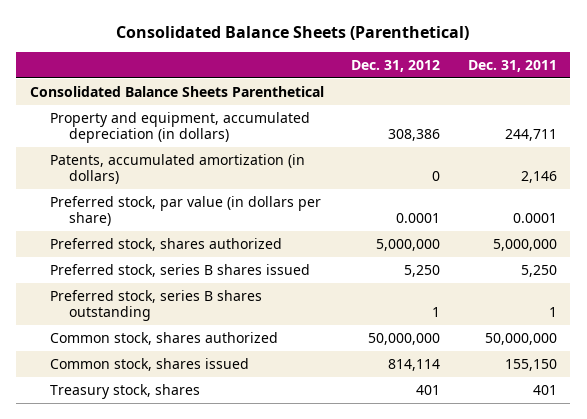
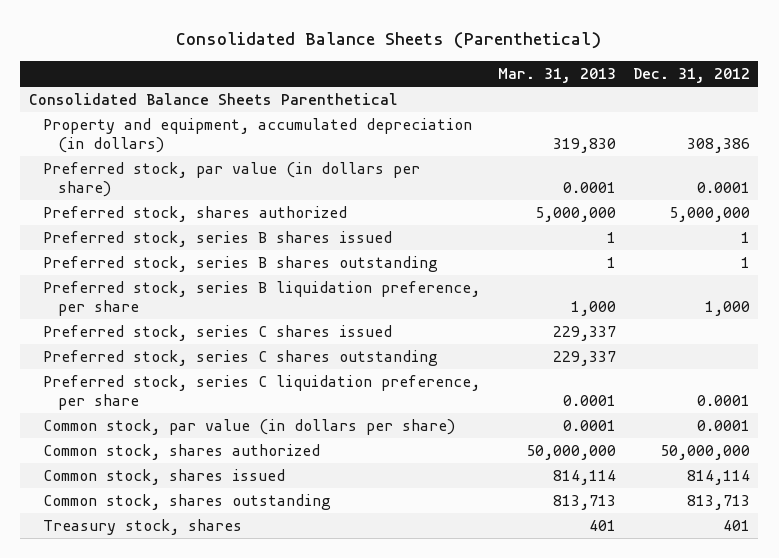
[467,59,557,72] Dec. 31, 2011 -> none
none -> [497,68,616,84] Mar. 31, 2013
[49,154,305,185] Patents, accumulated amortization (in dollars) -> none
[404,265,441,278] 5,250 -> [740,232,750,244] 1
none -> [43,281,481,316] Preferred stock, series B liquidation preference, per share
none -> [43,325,393,342] Preferred stock, series C shares issued
none -> [43,350,439,367] Preferred stock, series C shares outstanding
none -> [43,375,481,410] Preferred stock, series C liquidation preference, per share
none -> [43,419,456,436] Common stock, par value (in dollars per share)
none -> [43,494,332,511] Common stock, shares outstanding

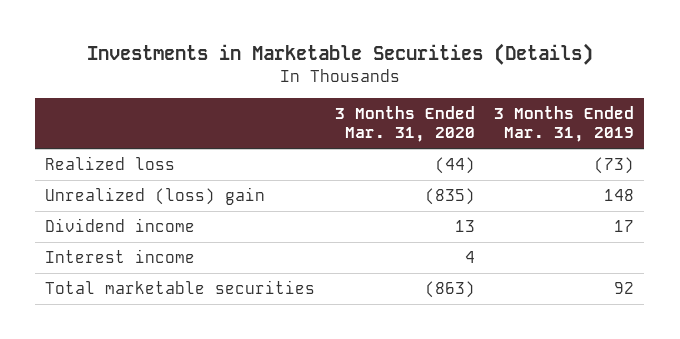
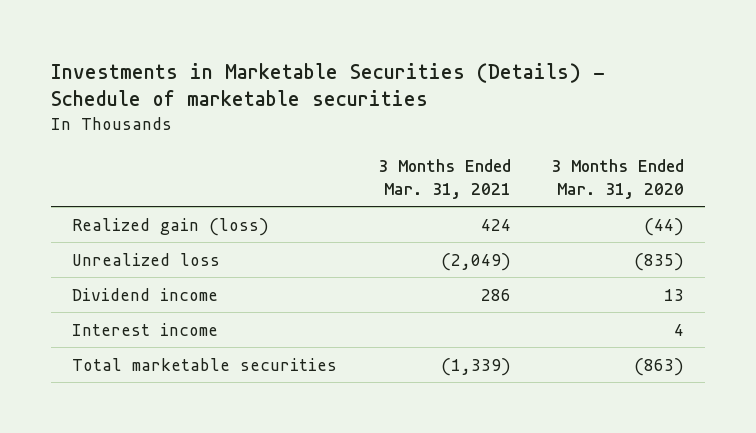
[86,43,593,66] Investments in Marketable Securities (Details) -> [51,62,606,107] Investments in Marketable Securities (Details) - Schedule of marketable securities
[494,105,635,142] 3 Months Ended Mar. 31, 2019 -> none
none -> [377,158,511,199] 3 Months Ended Mar. 31, 2021
[45,156,176,171] Realized loss -> [71,217,269,236] Realized gain (loss)
[45,187,266,206] Unrealized (loss) gain -> [71,252,220,266] Unrealized loss

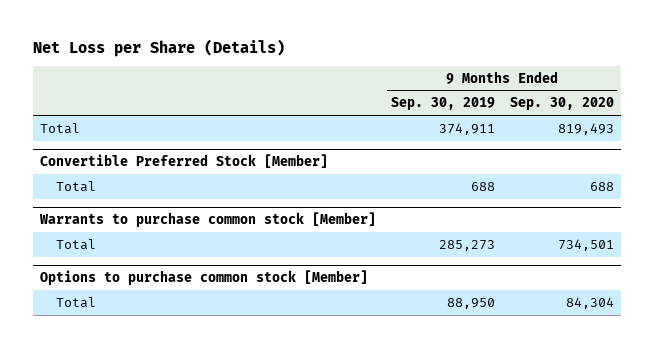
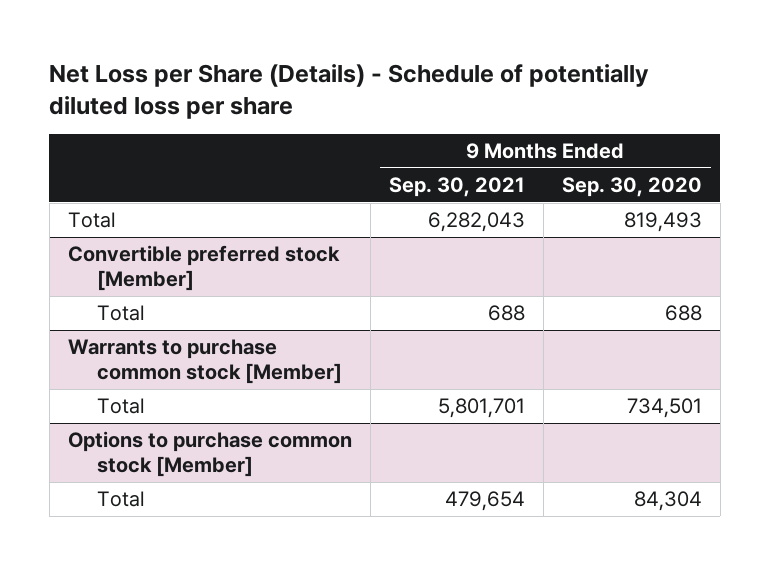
[33,39,286,58] Net Loss per Share (Details) -> [49,63,650,119] Net Loss per Share (Details) - Schedule of potentially diluted loss per share
[391,97,496,111] Sep. 30, 2019 -> none
none -> [388,177,525,198] Sep. 30, 2021
[40,154,329,169] Convertible Preferred Stock [Member] -> [67,245,340,292] Convertible preferred stock [Member]

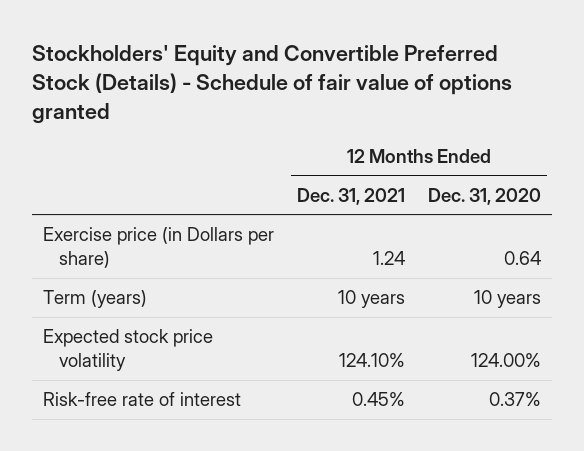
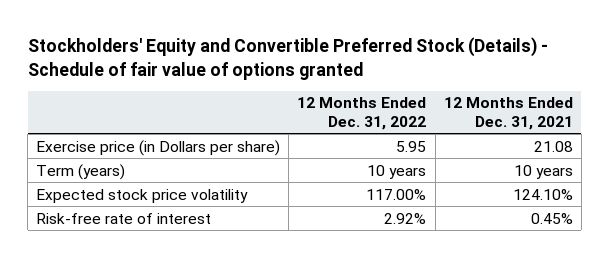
[427,187,541,205] Dec. 31, 2020 -> none
none -> [297,97,427,130] 12 Months Ended Dec. 31, 2022
[373,250,406,265] 1.24 -> [533,140,573,152] 21.08

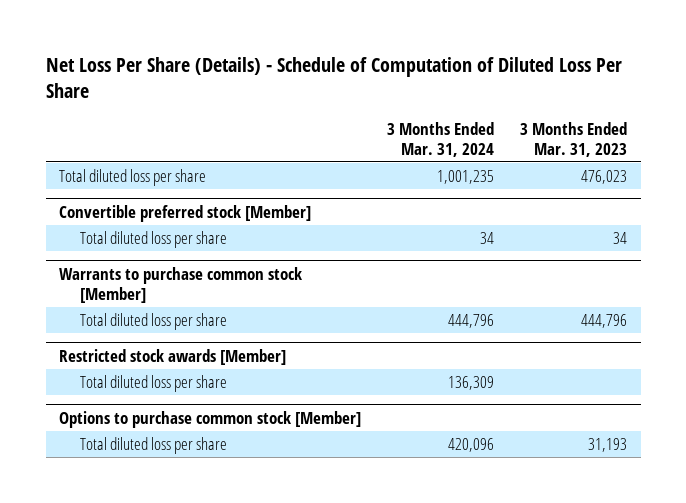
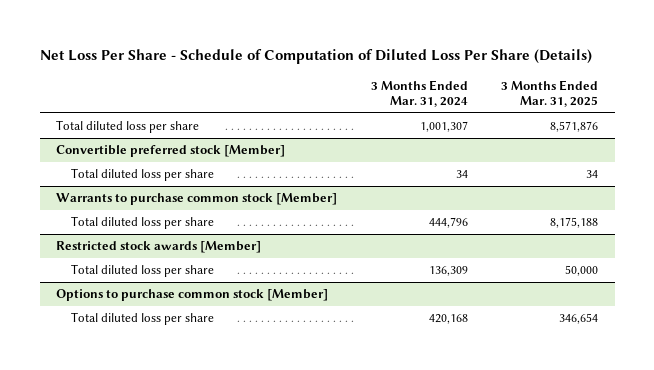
[45,57,622,99] Net Loss Per Share (Details) - Schedule of Computation of Diluted Loss Per Share -> [39,49,592,65] Net Loss Per Share - Schedule of Computation of Diluted Loss Per Share (Details)
[520,121,628,157] 3 Months Ended Mar. 31, 2023 -> none
none -> [500,79,598,108] 3 Months Ended Mar. 31, 2025
[437,170,495,185] 1,001,235 -> [419,121,468,133] 1,001,307
[448,438,495,453] 420,096 -> [428,314,468,325] 420,168

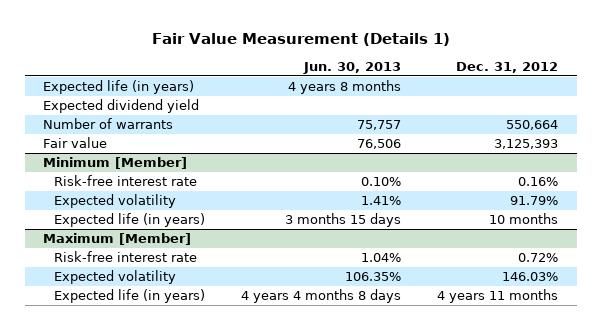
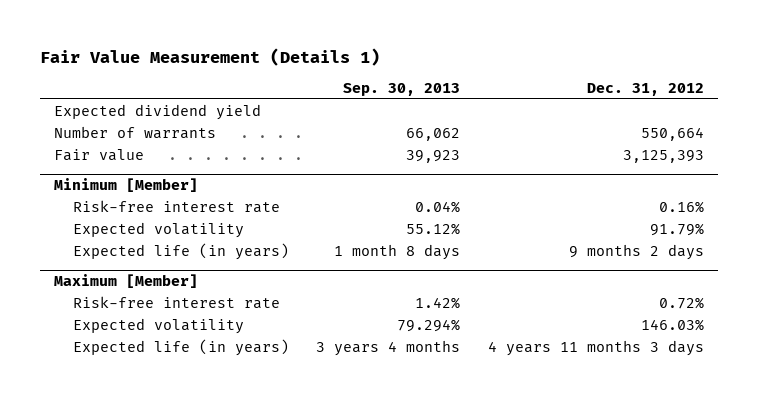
[302,61,401,74] Jun. 30, 2013 -> none
none -> [343,82,461,96] Sep. 30, 2013
[42,80,194,95] Expected life (in years) -> none
[489,213,559,225] 10 months -> [569,243,705,260] 9 months 2 days
[437,289,559,304] 4 years 11 months -> [488,339,705,356] 4 years 11 months 3 days

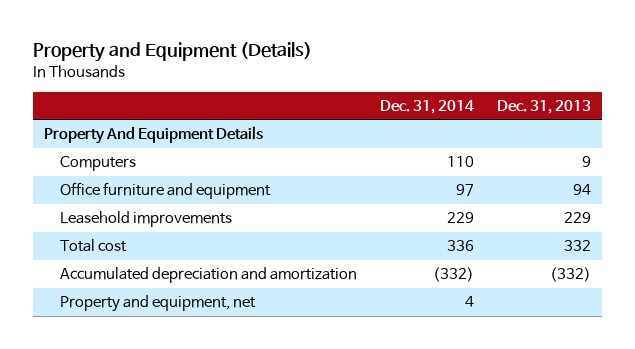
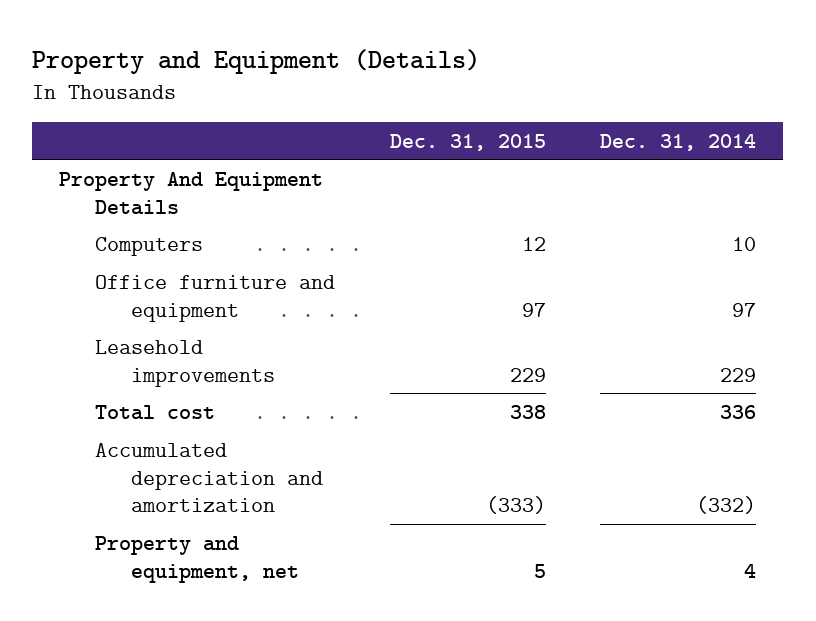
[496,100,591,115] Dec. 31, 2013 -> none
none -> [389,133,546,151] Dec. 31, 2015
[446,156,474,168] 110 -> [732,236,757,251] 10

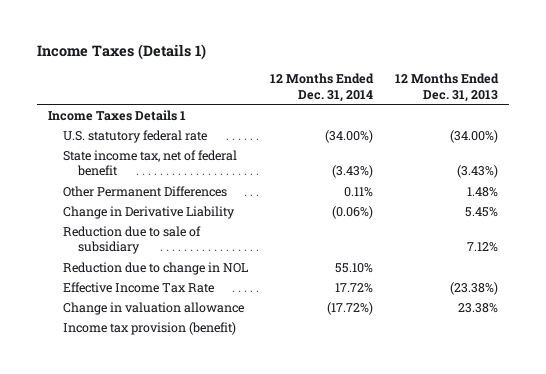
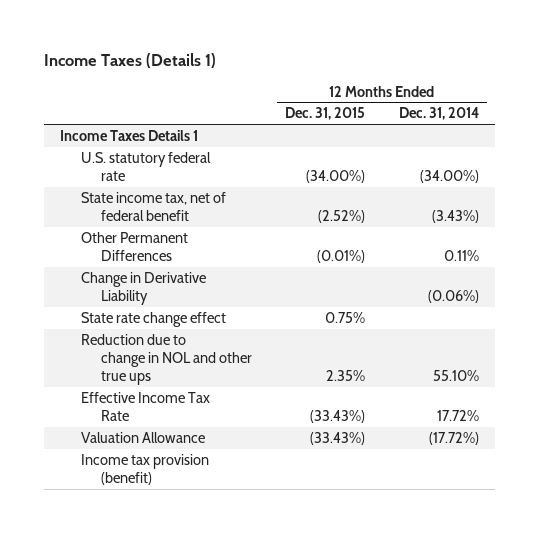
[395,72,500,102] 12 Months Ended Dec. 31, 2013 -> none
none -> [285,107,366,121] Dec. 31, 2015
[62,225,201,255] Reduction due to sale of subsidiary -> [80,311,226,327] State rate change effect
[62,261,248,275] Reduction due to change in NOL -> [80,333,253,385] Reduction due to change in NOL and other true ups
[62,301,244,315] Change in valuation allowance -> [80,431,205,443] Valuation Allowance

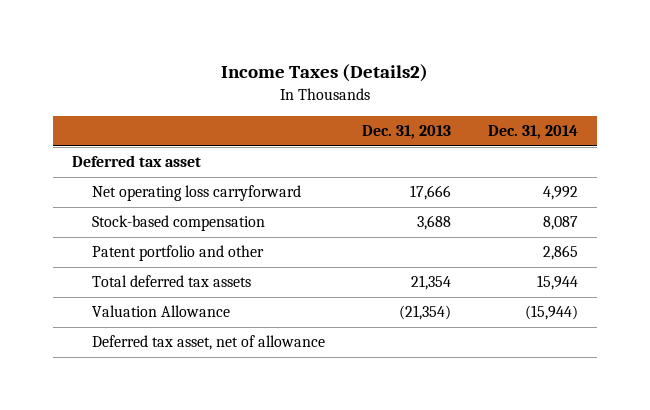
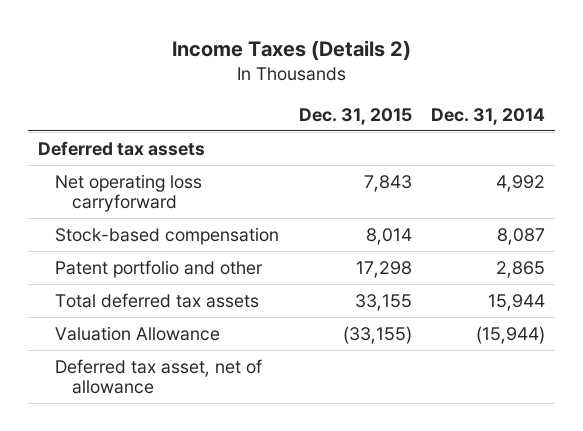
[220,64,428,83] Income Taxes (Details2) -> [171,39,411,61] Income Taxes (Details 2)
[362,125,452,140] Dec. 31, 2013 -> none
none -> [298,107,412,125] Dec. 31, 2015
[71,155,201,168] Deferred tax asset -> [37,140,205,156] Deferred tax assets

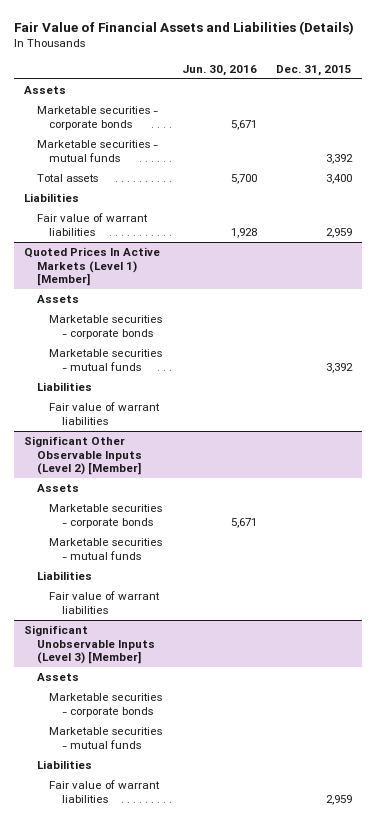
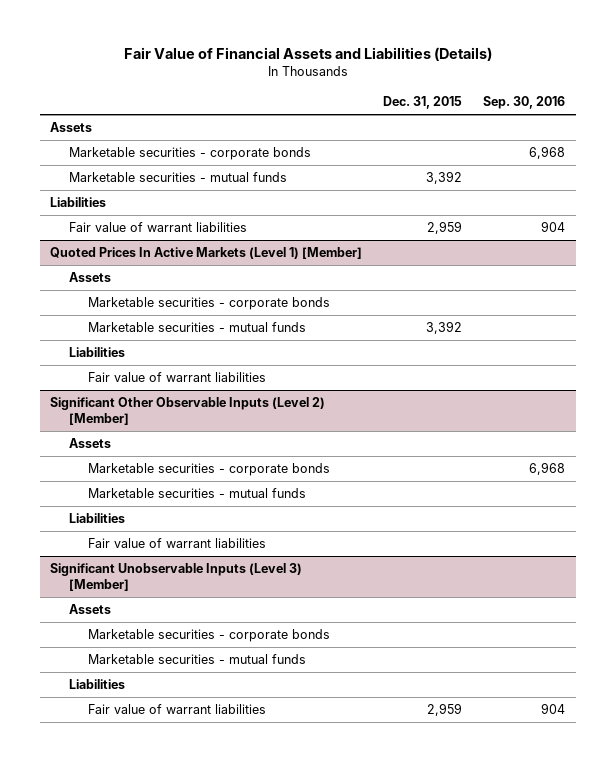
[181,65,257,77] Jun. 30, 2016 -> none
none -> [483,96,566,110] Sep. 30, 2016
[36,174,98,183] Total assets -> none

